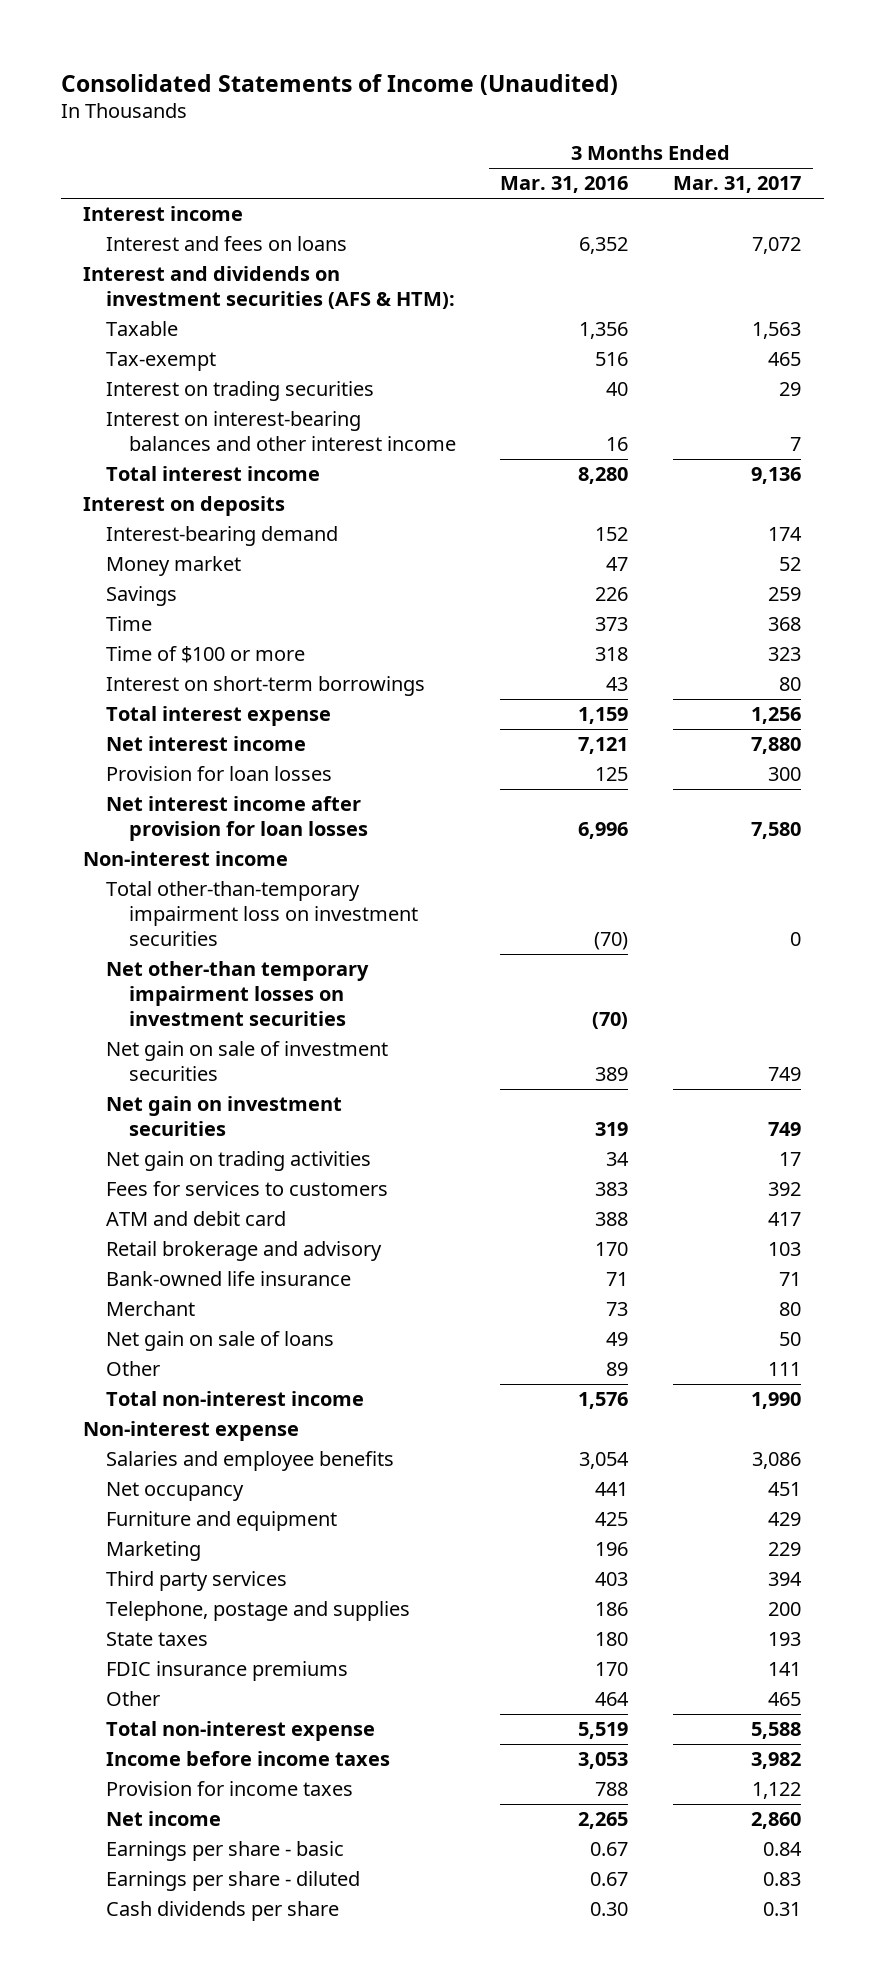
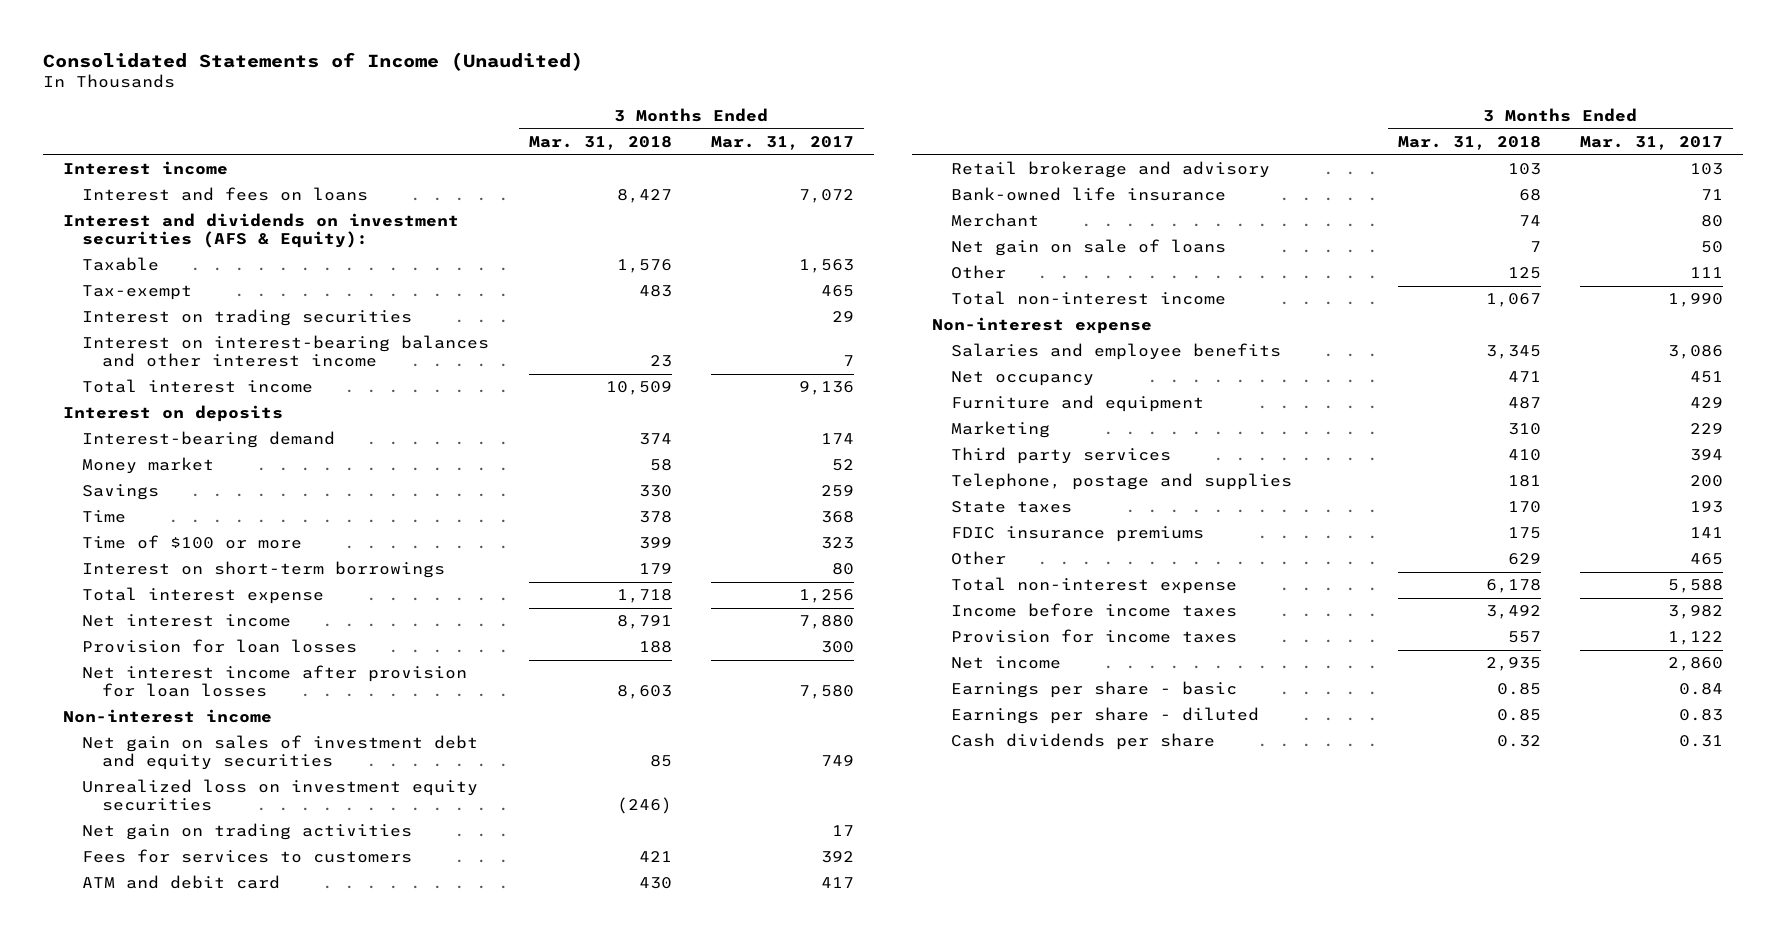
[500,176,629,194] Mar. 31, 2016 -> none
none -> [528,135,672,150] Mar. 31, 2018
[83,266,455,310] Interest and dividends on investment securities (AFS & HTM): -> [62,213,459,249] Interest and dividends on investment securities (AFS & Equity):
[105,881,418,947] Total other-than-temporary impairment loss on investment securities -> none
[105,961,369,1027] Net other-than temporary impairment losses on investment securities -> none
[105,1096,342,1137] Net gain on investment securities -> none
[105,1041,388,1082] Net gain on sale of investment securities -> [82,735,479,771] Net gain on sales of investment debt and equity securities
none -> [82,779,479,812] Unrealized loss on investment equity securities

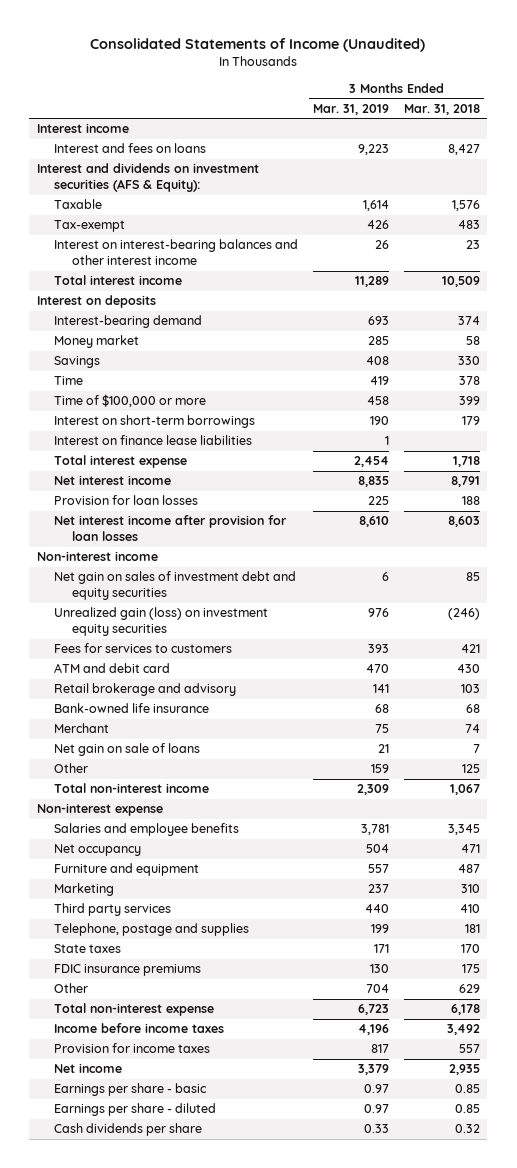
[710,135,854,150] Mar. 31, 2017 -> none
none -> [313,104,390,116] Mar. 31, 2019
[82,309,413,327] Interest on trading securities -> none
[82,535,303,550] Time of $100 or more -> [54,394,207,408] Time of $100,000 or more
none -> [54,435,253,446] Interest on finance lease liabilities
[82,823,413,841] Net gain on trading activities -> none
[82,779,479,812] Unrealized loss on investment equity securities -> [54,607,269,637] Unrealized gain (loss) on investment equity securities

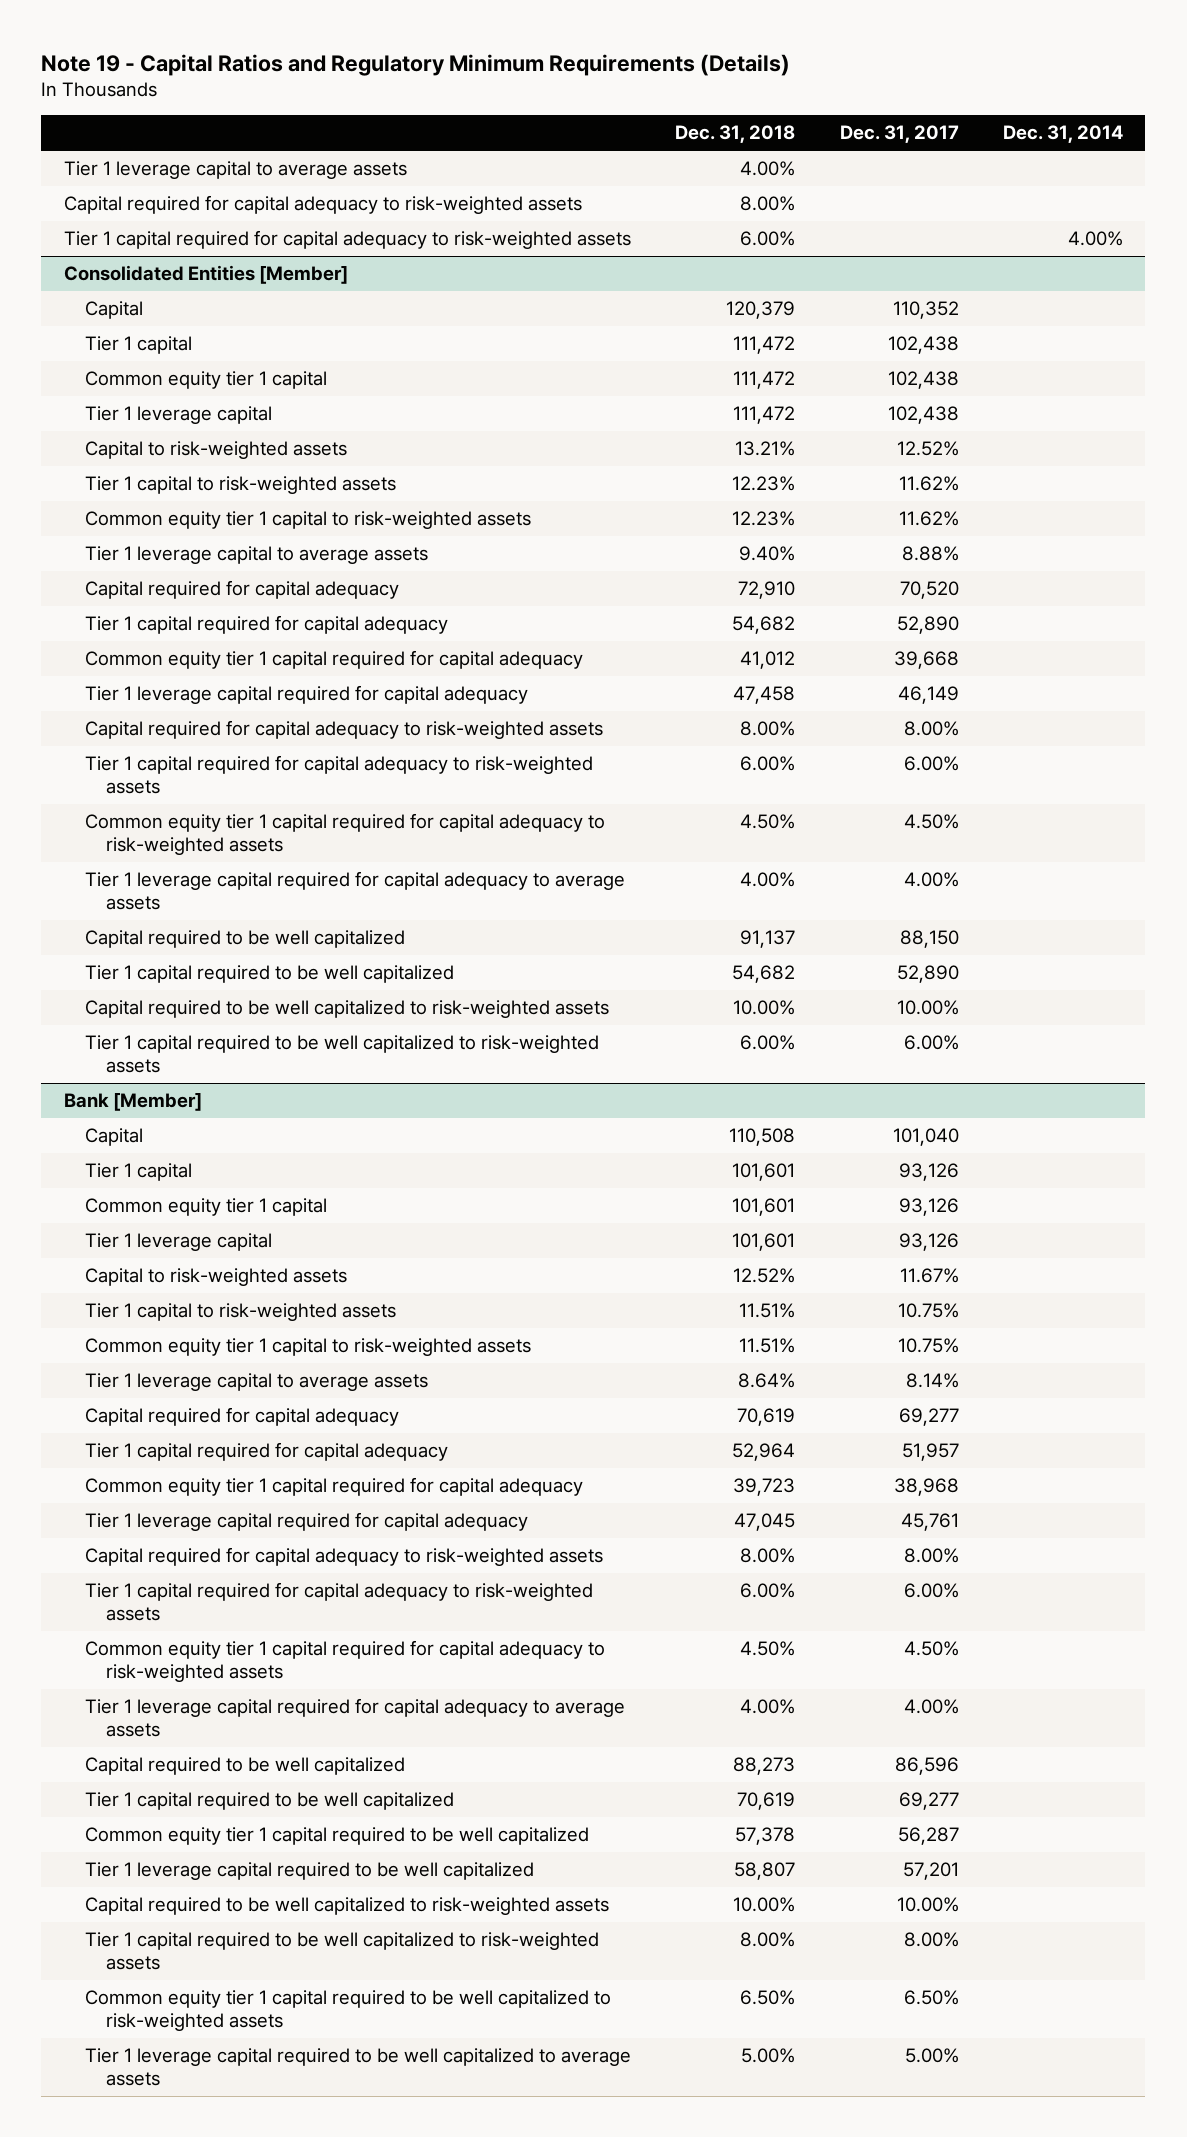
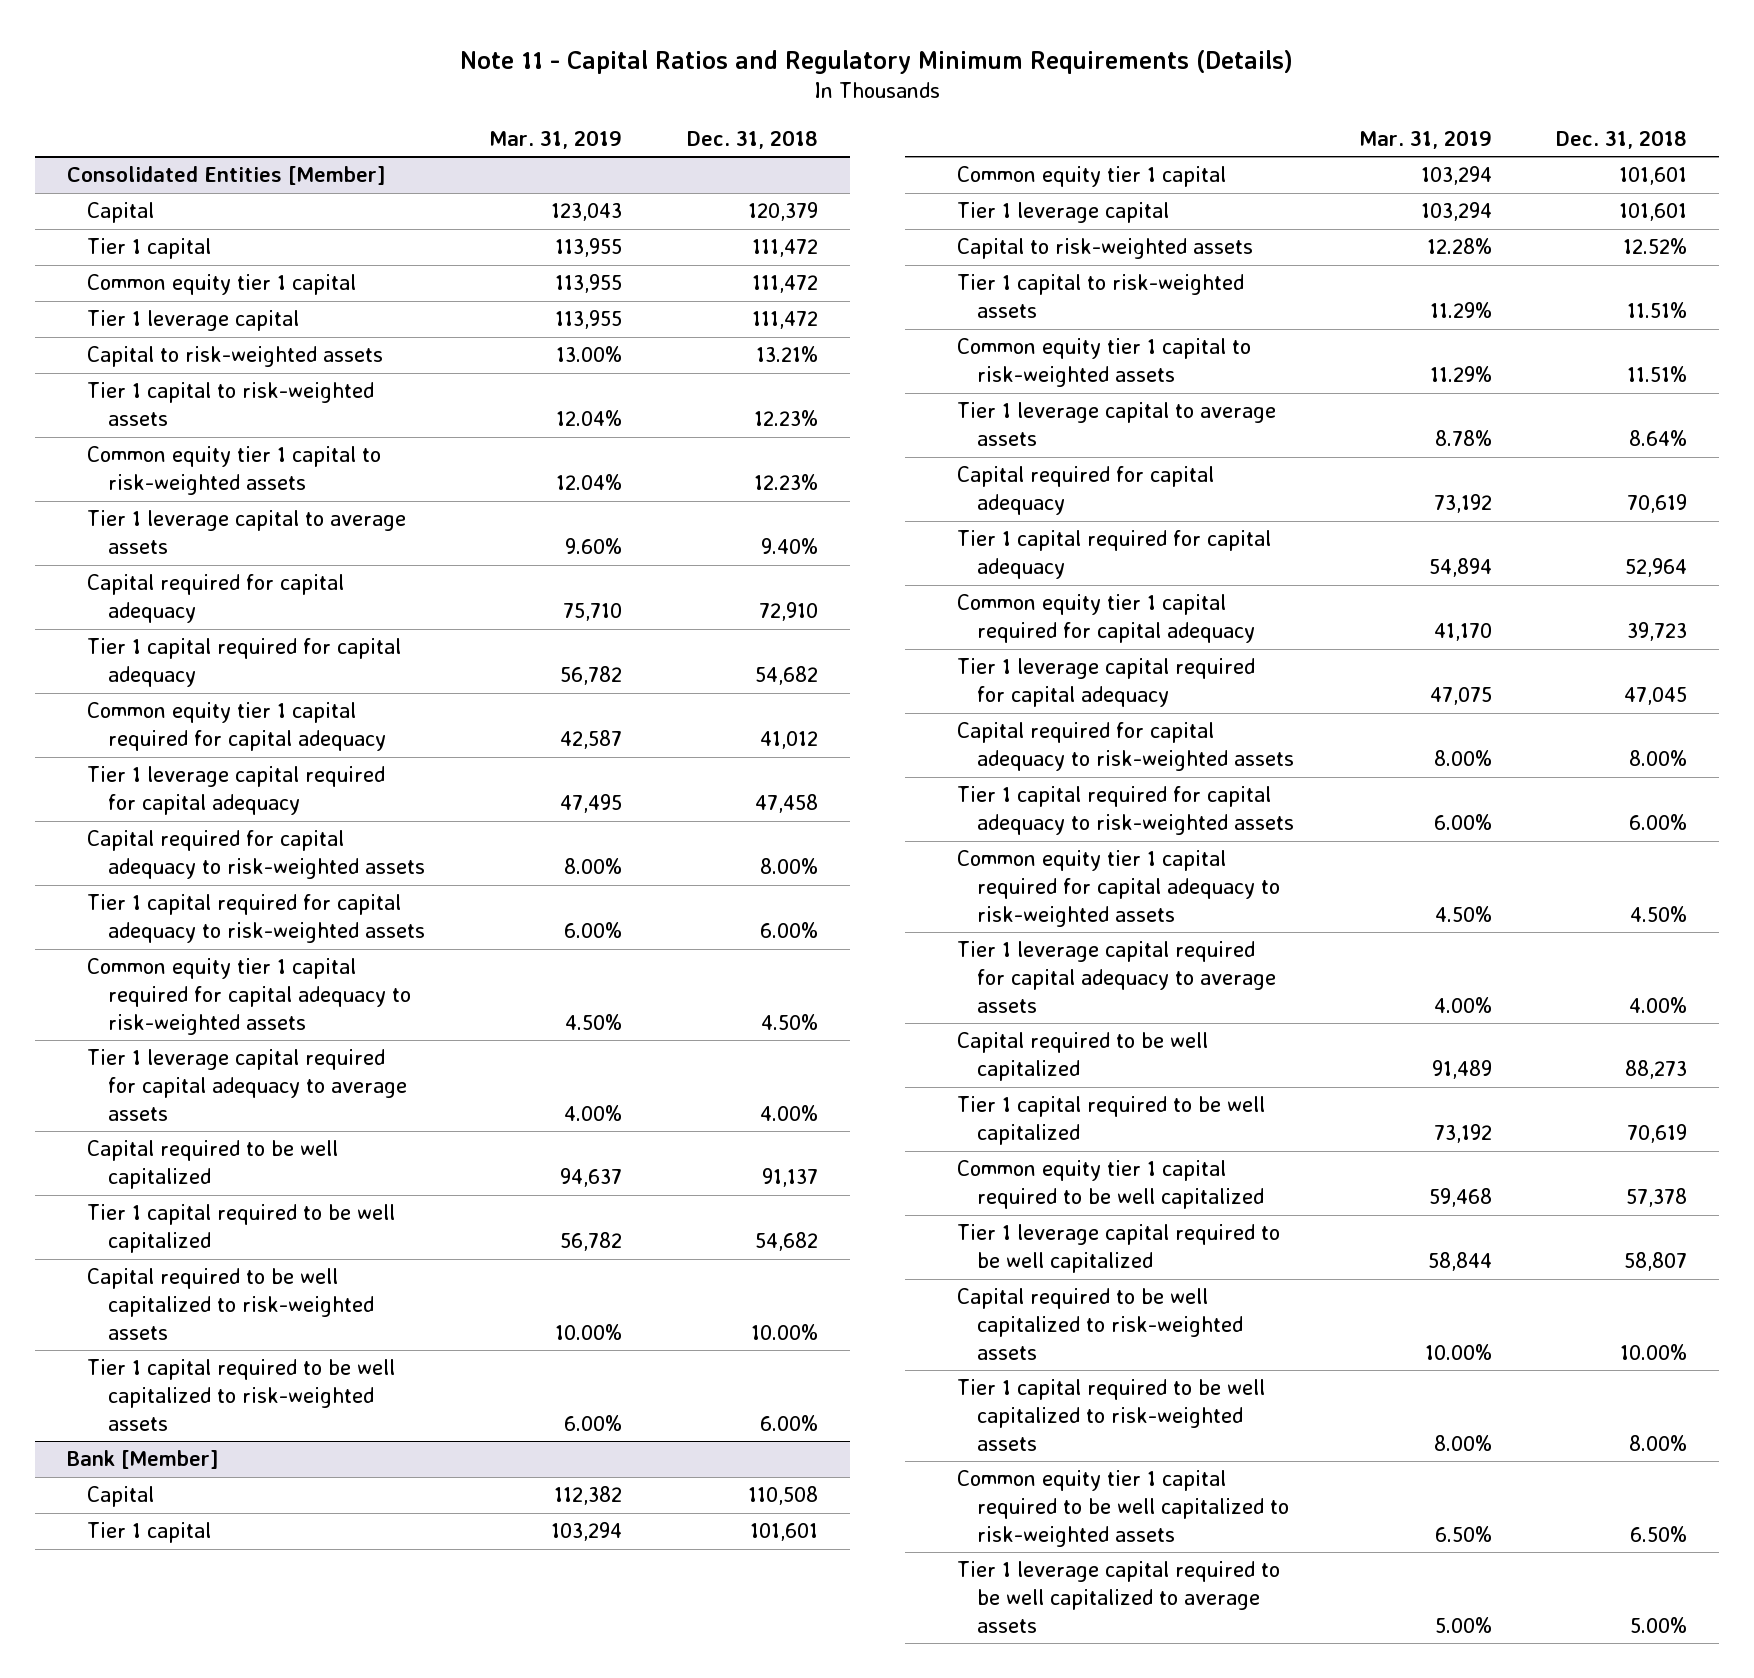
[41,53,791,76] Note 19 - Capital Ratios and Regulatory Minimum Requirements (Details) -> [460,49,1294,74] Note 11 - Capital Ratios and Regulatory Minimum Requirements (Details)
[839,125,959,144] Dec. 31, 2017 -> none
[1003,125,1124,144] Dec. 31, 2014 -> none
none -> [489,129,623,149] Mar. 31, 2019
[63,161,407,180] Tier 1 leverage capital to average assets -> none
[63,195,582,215] Capital required for capital adequacy to risk-weighted assets -> none
[63,230,631,250] Tier 1 capital required for capital adequacy to risk-weighted assets -> none

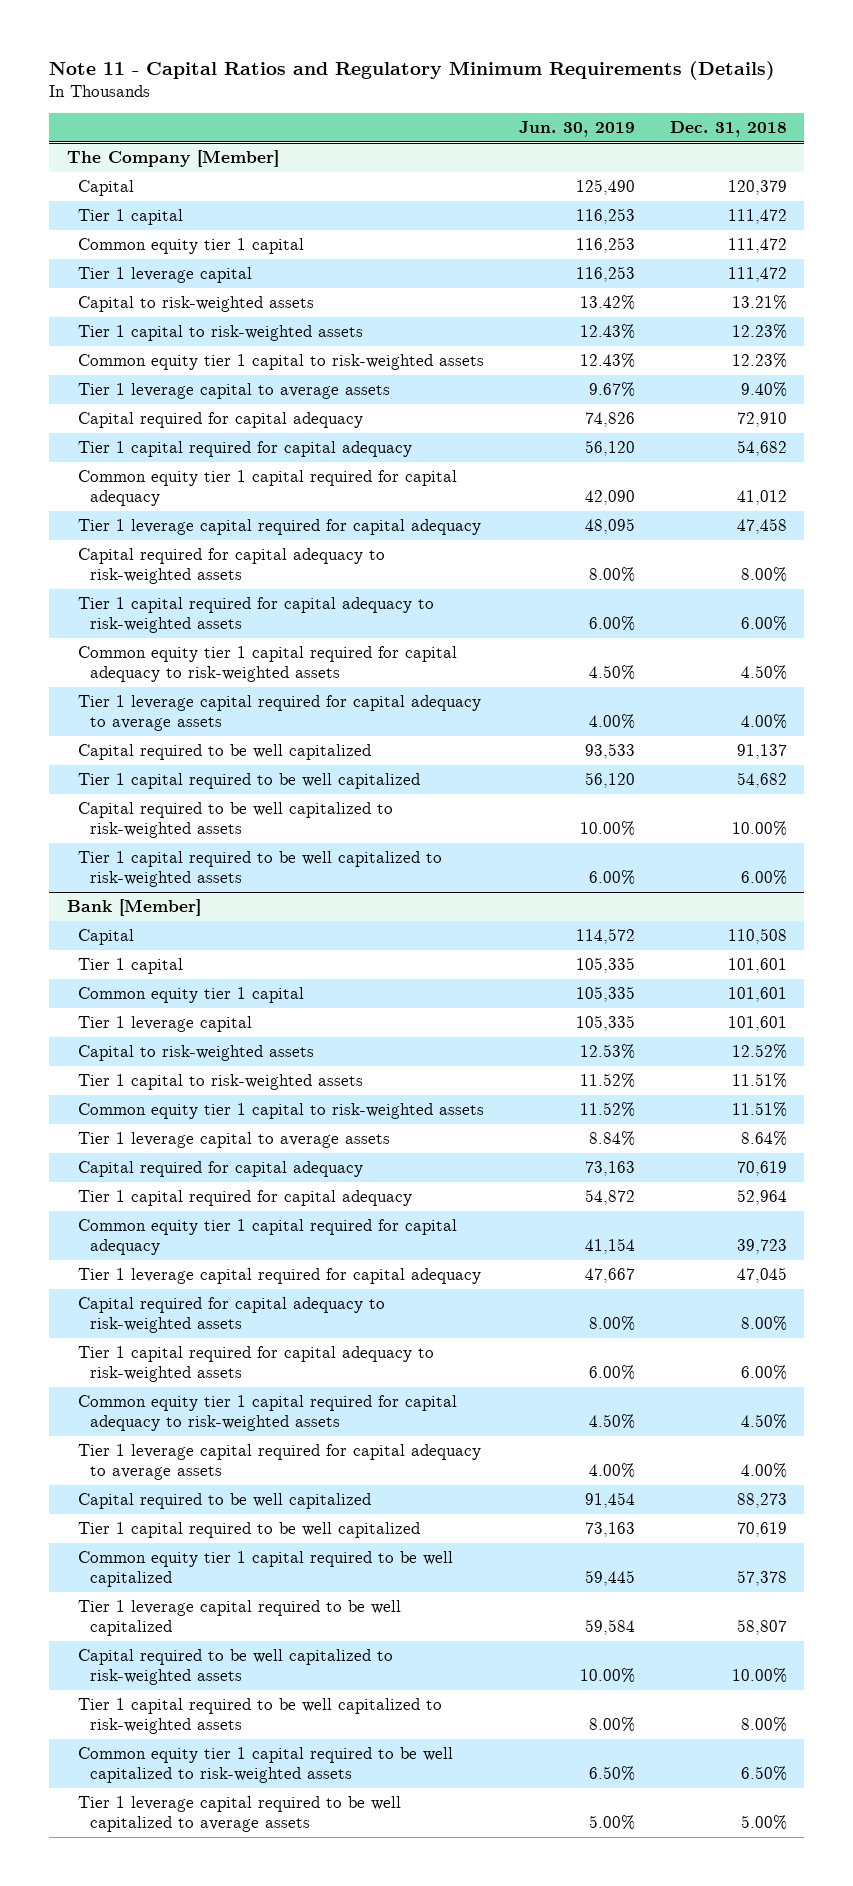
[489,129,623,149] Mar. 31, 2019 -> none
none -> [518,120,635,137] Jun. 30, 2019
[67,166,387,186] Consolidated Entities [Member] -> [66,149,279,167] The Company [Member]

